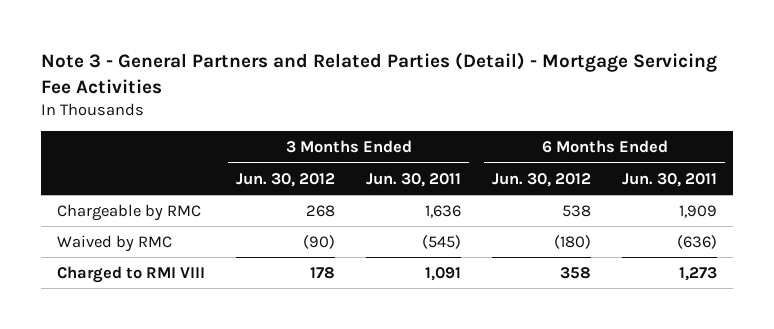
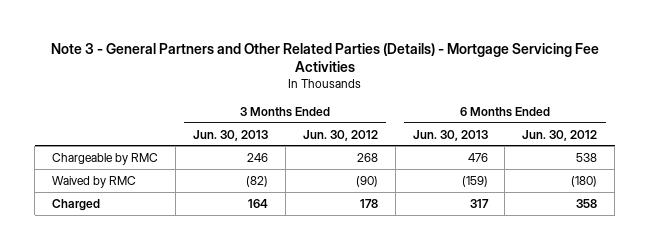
[41,52,718,94] Note 3 - General Partners and Related Parties (Detail) - Mortgage Servicing Fee Activities -> [50,42,599,73] Note 3 - General Partners and Other Related Parties (Details) - Mortgage Servicing Fee Activities
[366,172,462,187] Jun. 30, 2011 -> none
[622,172,718,187] Jun. 30, 2011 -> none
none -> [193,129,269,141] Jun. 30, 2013
none -> [412,129,488,141] Jun. 30, 2013
[56,265,205,283] Charged to RMI VIII -> [52,198,101,211] Charged

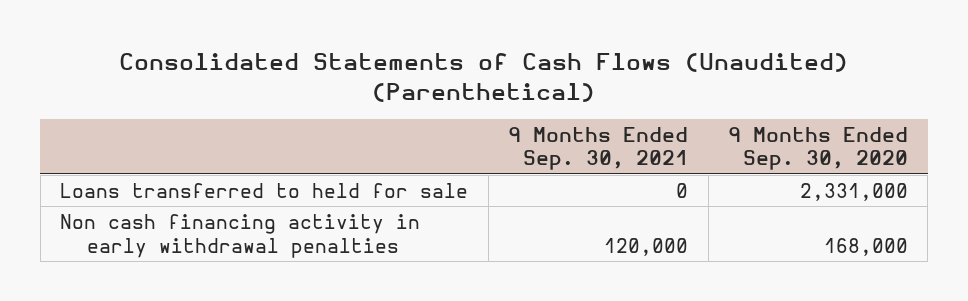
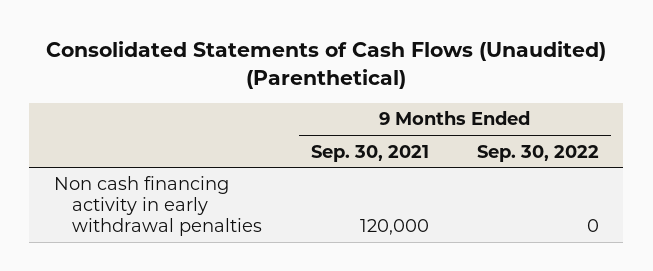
[727,126,908,171] 9 Months Ended Sep. 30, 2020 -> none
none -> [477,144,600,162] Sep. 30, 2022
[60,182,469,198] Loans transferred to held for sale -> none

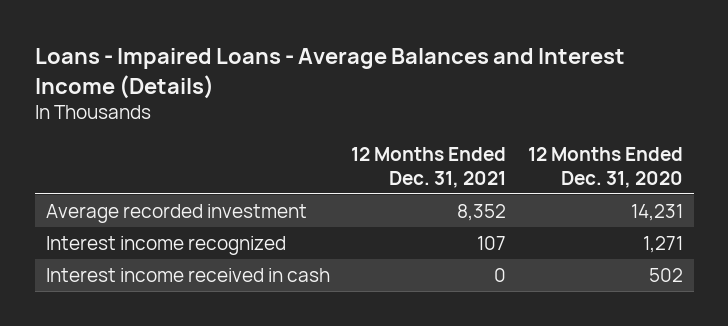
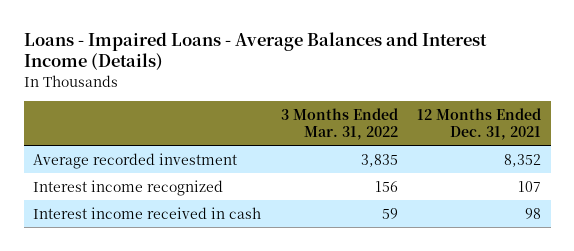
[527,147,683,188] 12 Months Ended Dec. 31, 2020 -> none
none -> [280,107,398,140] 3 Months Ended Mar. 31, 2022
[494,268,507,283] 0 -> [524,207,541,219] 98

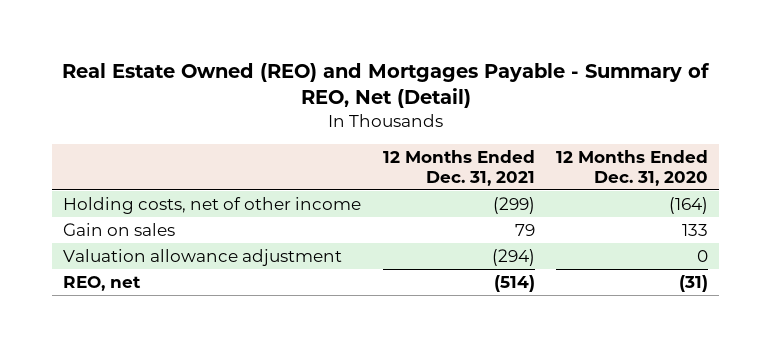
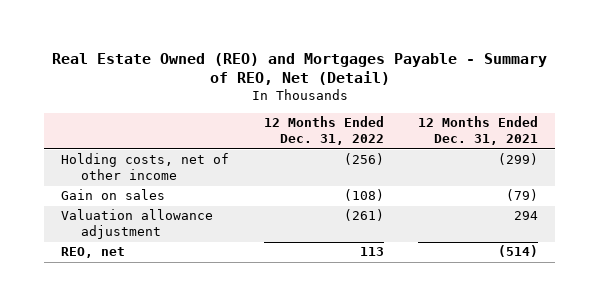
[556,149,709,186] 12 Months Ended Dec. 31, 2020 -> none
none -> [263,116,384,146] 12 Months Ended Dec. 31, 2022
[514,223,535,236] 79 -> [506,189,539,202] (79)
[491,248,535,266] (294) -> [514,211,539,221] 294

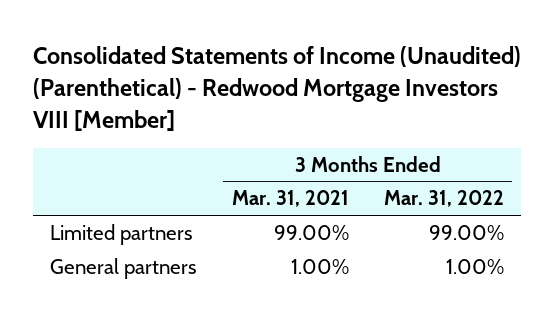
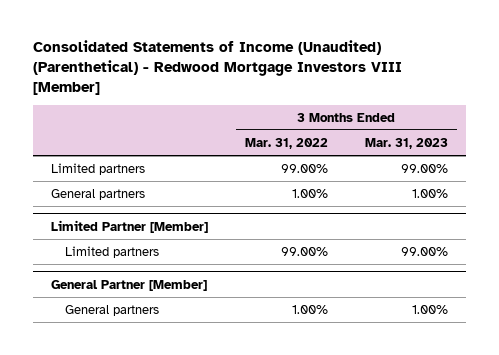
[231,190,349,208] Mar. 31, 2021 -> none
none -> [364,138,448,150] Mar. 31, 2023
none -> [51,219,209,233] Limited Partner [Member]
none -> [65,246,160,259] Limited partners
none -> [51,279,208,291] General Partner [Member]
none -> [65,305,160,317] General partners

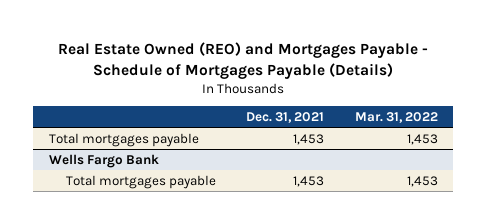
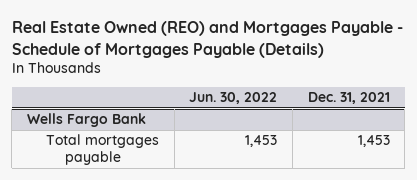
[355,111,439,123] Mar. 31, 2022 -> none
none -> [189,92,278,105] Jun. 30, 2022
[48,132,199,147] Total mortgages payable -> none

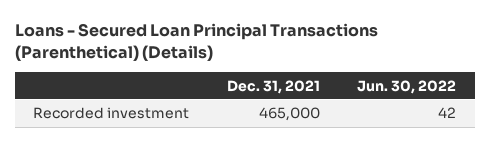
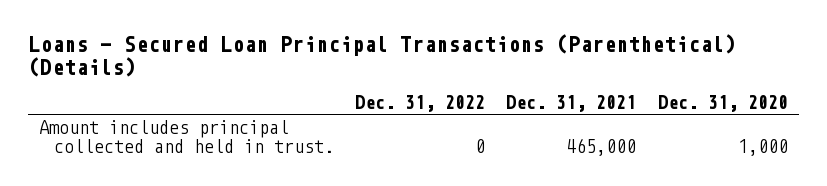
[356,79,456,94] Jun. 30, 2022 -> none
none -> [355,95,486,113] Dec. 31, 2022
none -> [657,95,788,113] Dec. 31, 2020
[33,107,190,120] Recorded investment -> [39,119,334,154] Amount includes principal collected and held in trust.

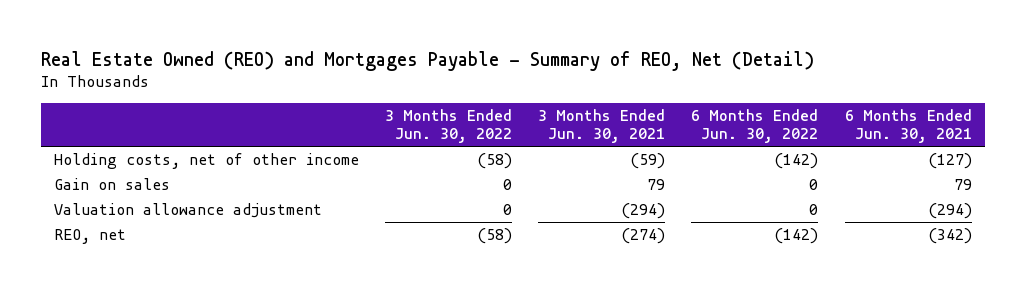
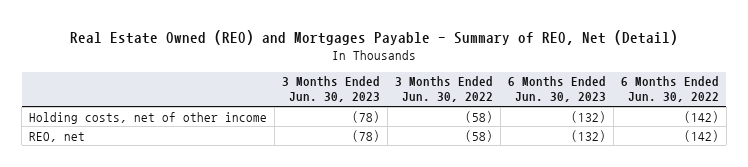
[538,108,666,144] 3 Months Ended Jun. 30, 2021 -> none
[844,108,972,144] 6 Months Ended Jun. 30, 2021 -> none
none -> [282,76,381,103] 3 Months Ended Jun. 30, 2023
none -> [507,76,606,103] 6 Months Ended Jun. 30, 2023
[53,177,170,190] Gain on sales -> none
[53,202,322,218] Valuation allowance adjustment -> none

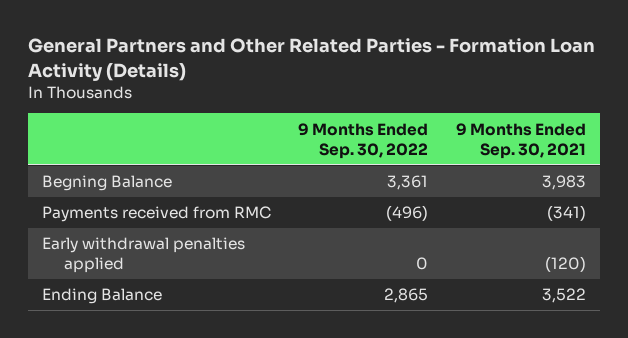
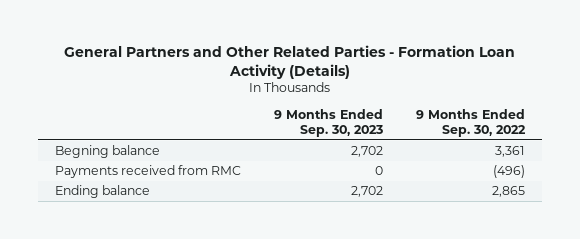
[455,122,586,159] 9 Months Ended Sep. 30, 2021 -> none
none -> [273,108,383,138] 9 Months Ended Sep. 30, 2023
[41,175,172,192] Begning Balance -> [54,145,160,159] Begning balance
[41,237,245,274] Early withdrawal penalties applied -> none
[41,288,162,305] Ending Balance -> [54,185,150,199] Ending balance

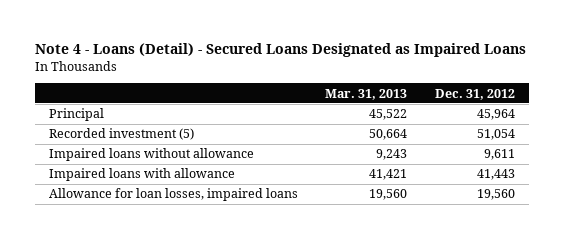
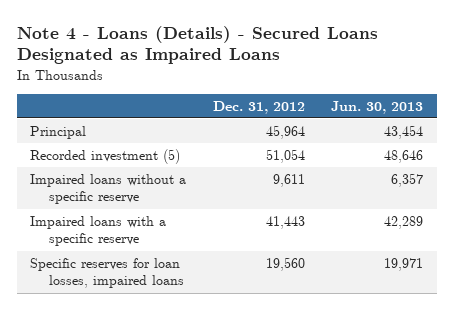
[35,43,527,58] Note 4 - Loans (Detail) - Secured Loans Designated as Impaired Loans -> [16,25,378,65] Note 4 - Loans (Details) - Secured Loans Designated as Impaired Loans
[325,88,408,100] Mar. 31, 2013 -> none
none -> [331,100,424,114] Jun. 30, 2013
[48,148,254,162] Impaired loans without allowance -> [29,173,186,205] Impaired loans without a specific reserve
[48,168,235,182] Impaired loans with allowance -> [29,215,166,247] Impaired loans with a specific reserve
[48,188,298,202] Allowance for loan losses, impaired loans -> [29,257,185,289] Specific reserves for loan losses, impaired loans

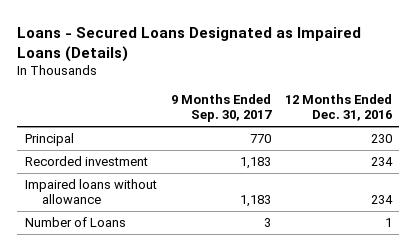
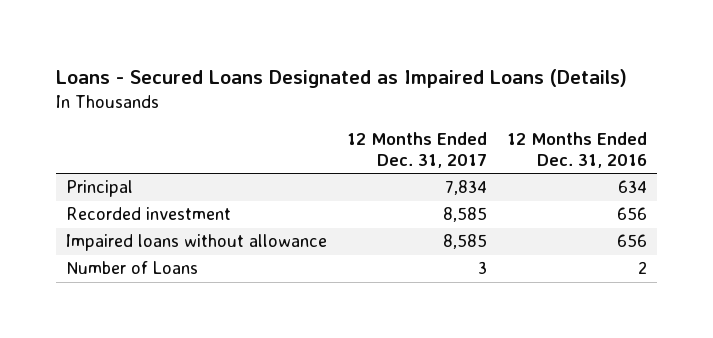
[170,94,272,123] 9 Months Ended Sep. 30, 2017 -> none
none -> [346,132,487,169] 12 Months Ended Dec. 31, 2017
[371,134,393,144] 230 -> [617,180,647,194] 634
[371,157,394,167] 234 -> [616,207,647,221] 656
[371,195,394,205] 234 -> [616,234,647,248] 656
[385,218,393,228] 1 -> [637,261,647,275] 2

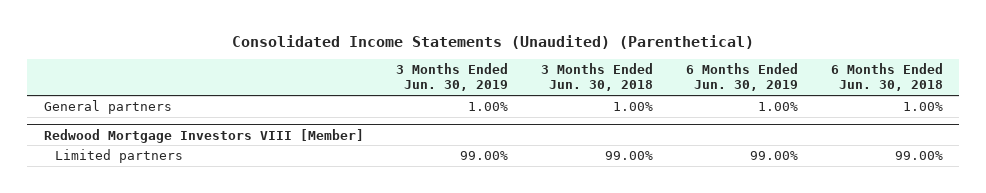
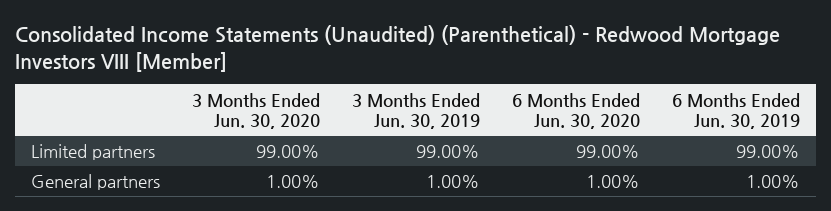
[232,34,755,49] Consolidated Income Statements (Unaudited) (Parenthetical) -> [15,25,781,72] Consolidated Income Statements (Unaudited) (Parenthetical) - Redwood Mortgage Investors VIII [Member]
[541,63,654,92] 3 Months Ended Jun. 30, 2018 -> none
[830,63,943,92] 6 Months Ended Jun. 30, 2018 -> none
none -> [191,92,320,129] 3 Months Ended Jun. 30, 2020
none -> [511,92,640,129] 6 Months Ended Jun. 30, 2020
[43,128,364,143] Redwood Mortgage Investors VIII [Member] -> none
[43,99,172,114] General partners -> [31,174,161,191] General partners

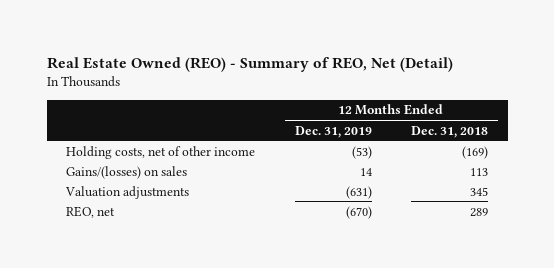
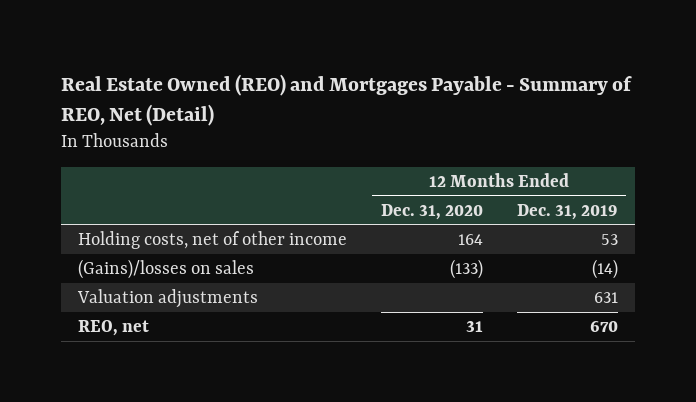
[46,56,453,72] Real Estate Owned (REO) - Summary of REO, Net (Detail) -> [60,73,632,127] Real Estate Owned (REO) and Mortgages Payable - Summary of REO, Net (Detail)
[410,125,488,138] Dec. 31, 2018 -> none
none -> [380,203,483,220] Dec. 31, 2020
[351,145,372,159] (53) -> [600,233,618,245] 53
[66,165,188,179] Gains/(losses) on sales -> [77,258,254,279] (Gains)/losses on sales
[359,167,372,176] 14 -> [591,258,618,279] (14)
[345,185,372,199] (631) -> [593,291,618,303] 631
[345,205,372,219] (670) -> [589,320,618,332] 670

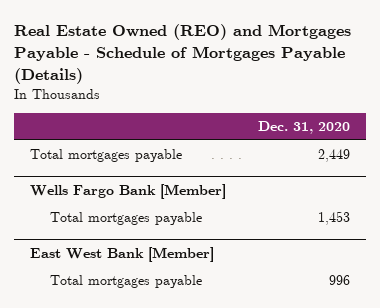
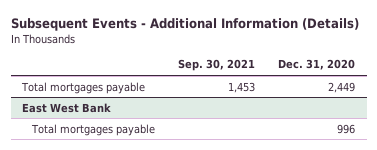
[14,24,352,84] Real Estate Owned (REO) and Mortgages Payable - Schedule of Mortgages Payable (Details) -> [10,17,359,31] Subsequent Events - Additional Information (Details)
none -> [178,59,256,72] Sep. 30, 2021
[30,184,227,200] Wells Fargo Bank [Member] -> none
[50,212,203,226] Total mortgages payable -> none
[30,247,215,263] East West Bank [Member] -> [22,102,112,113] East West Bank

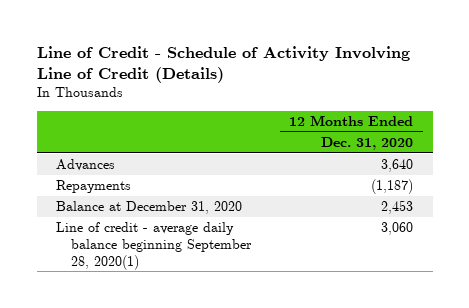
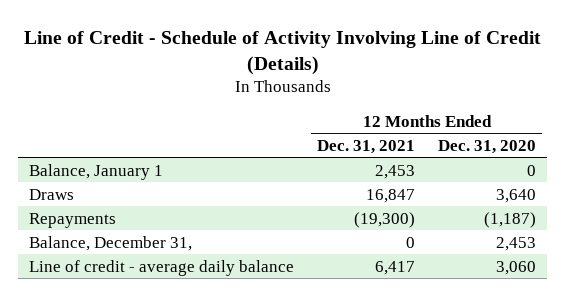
none -> [317,139,416,154] Dec. 31, 2021
none -> [29,163,164,180] Balance, January 1
[55,159,115,172] Advances -> [29,188,75,200] Draws
[55,201,242,215] Balance at December 31, 2020 -> [29,235,193,251] Balance, December 31,
[55,222,253,270] Line of credit - average daily balance beginning September 28, 2020(1) -> [29,259,295,276] Line of credit - average daily balance

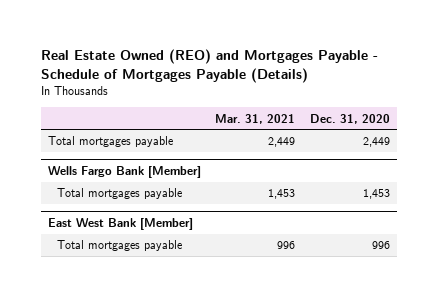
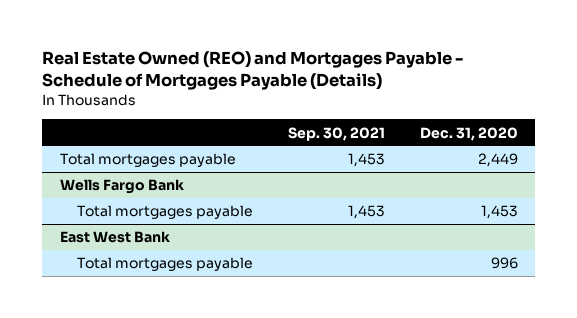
[215,113,296,124] Mar. 31, 2021 -> none
none -> [287,126,385,141] Sep. 30, 2021
[48,166,202,179] Wells Fargo Bank [Member] -> [59,179,184,195] Wells Fargo Bank
[48,218,194,231] East West Bank [Member] -> [59,231,170,244] East West Bank

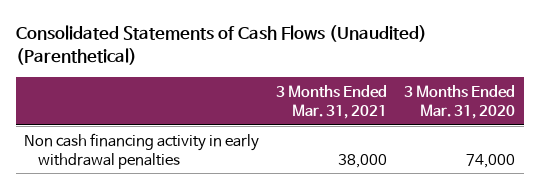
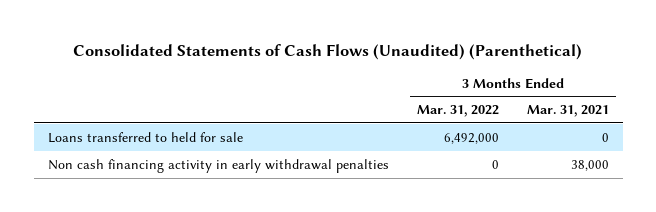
[404,84,516,119] 3 Months Ended Mar. 31, 2020 -> none
none -> [416,105,499,118] Mar. 31, 2022
none -> [47,131,243,143] Loans transferred to held for sale

